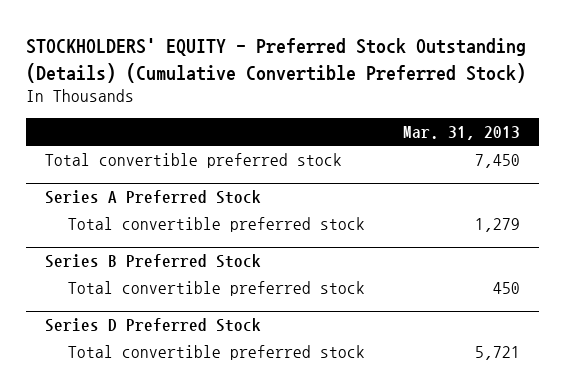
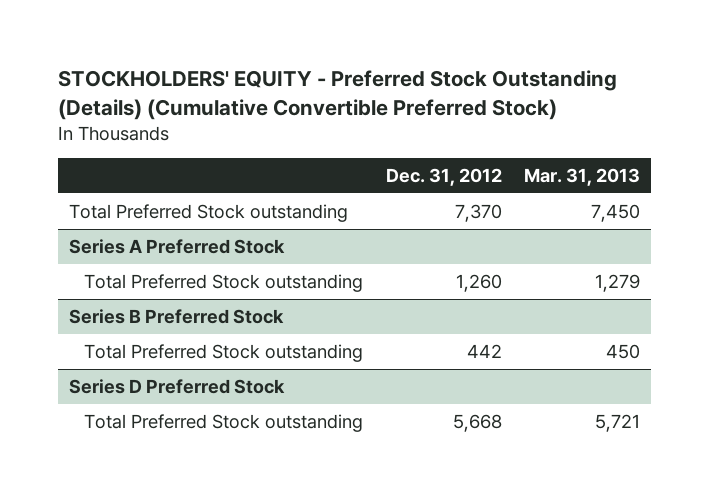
none -> [385,168,502,187] Dec. 31, 2012
[45,152,343,168] Total convertible preferred stock -> [68,203,348,222] Total Preferred Stock outstanding
[67,216,365,232] Total convertible preferred stock -> [84,273,364,292] Total Preferred Stock outstanding
[67,280,365,296] Total convertible preferred stock -> [84,343,364,362] Total Preferred Stock outstanding
[67,344,365,360] Total convertible preferred stock -> [84,413,364,432] Total Preferred Stock outstanding

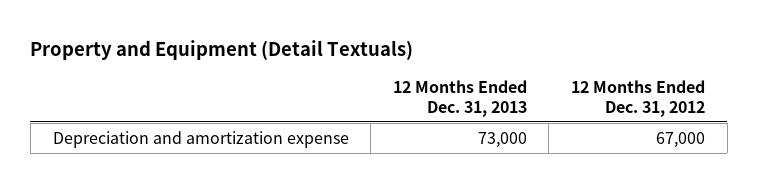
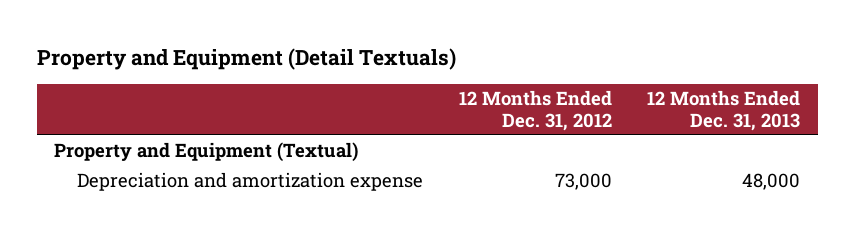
none -> [54,142,359,163] Property and Equipment (Textual)
[477,131,527,148] 73,000 -> [742,173,801,191] 48,000
[655,131,705,148] 67,000 -> [554,173,612,191] 73,000

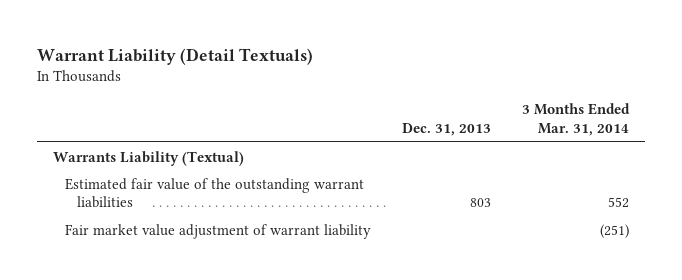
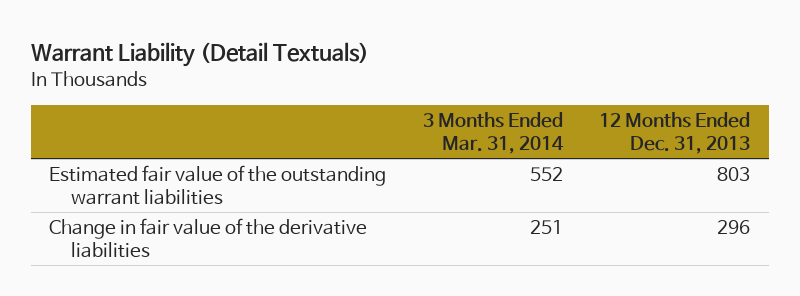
[402,122,492,136] Dec. 31, 2013 -> none
none -> [599,112,751,155] 12 Months Ended Dec. 31, 2013
[52,150,244,166] Warrants Liability (Textual) -> none
[64,223,371,239] Fair market value adjustment of warrant liability -> [49,217,368,258] Change in fair value of the derivative liabilities
[600,223,630,239] (251) -> [529,219,563,234] 251

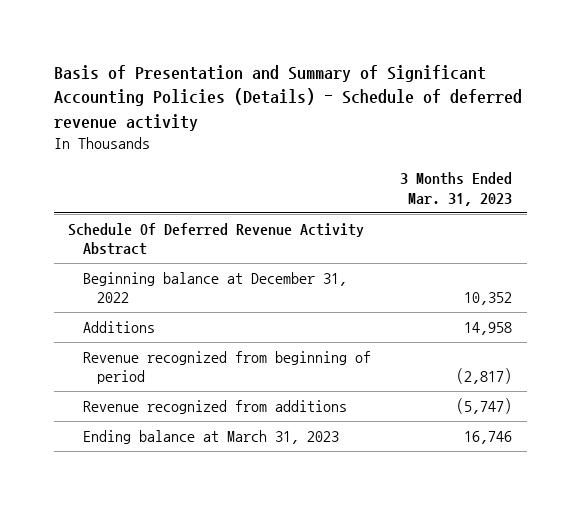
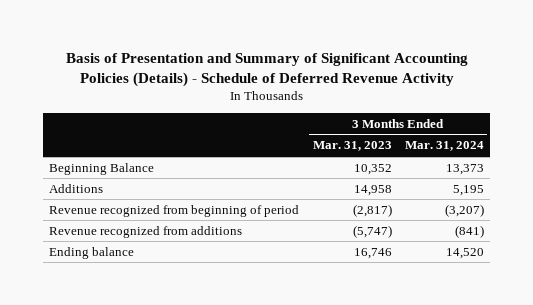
[53,64,522,131] Basis of Presentation and Summary of Significant Accounting Policies (Details) - Schedule of deferred revenue activity -> [65,52,468,87] Basis of Presentation and Summary of Significant Accounting Policies (Details) - Schedule of Deferred Revenue Activity
none -> [404,141,484,152] Mar. 31, 2024
[68,222,365,256] Schedule Of Deferred Revenue Activity Abstract -> none
[82,271,347,304] Beginning balance at December 31, 2022 -> [49,162,155,175] Beginning Balance
[82,429,339,444] Ending balance at March 31, 2023 -> [49,246,135,259] Ending balance

